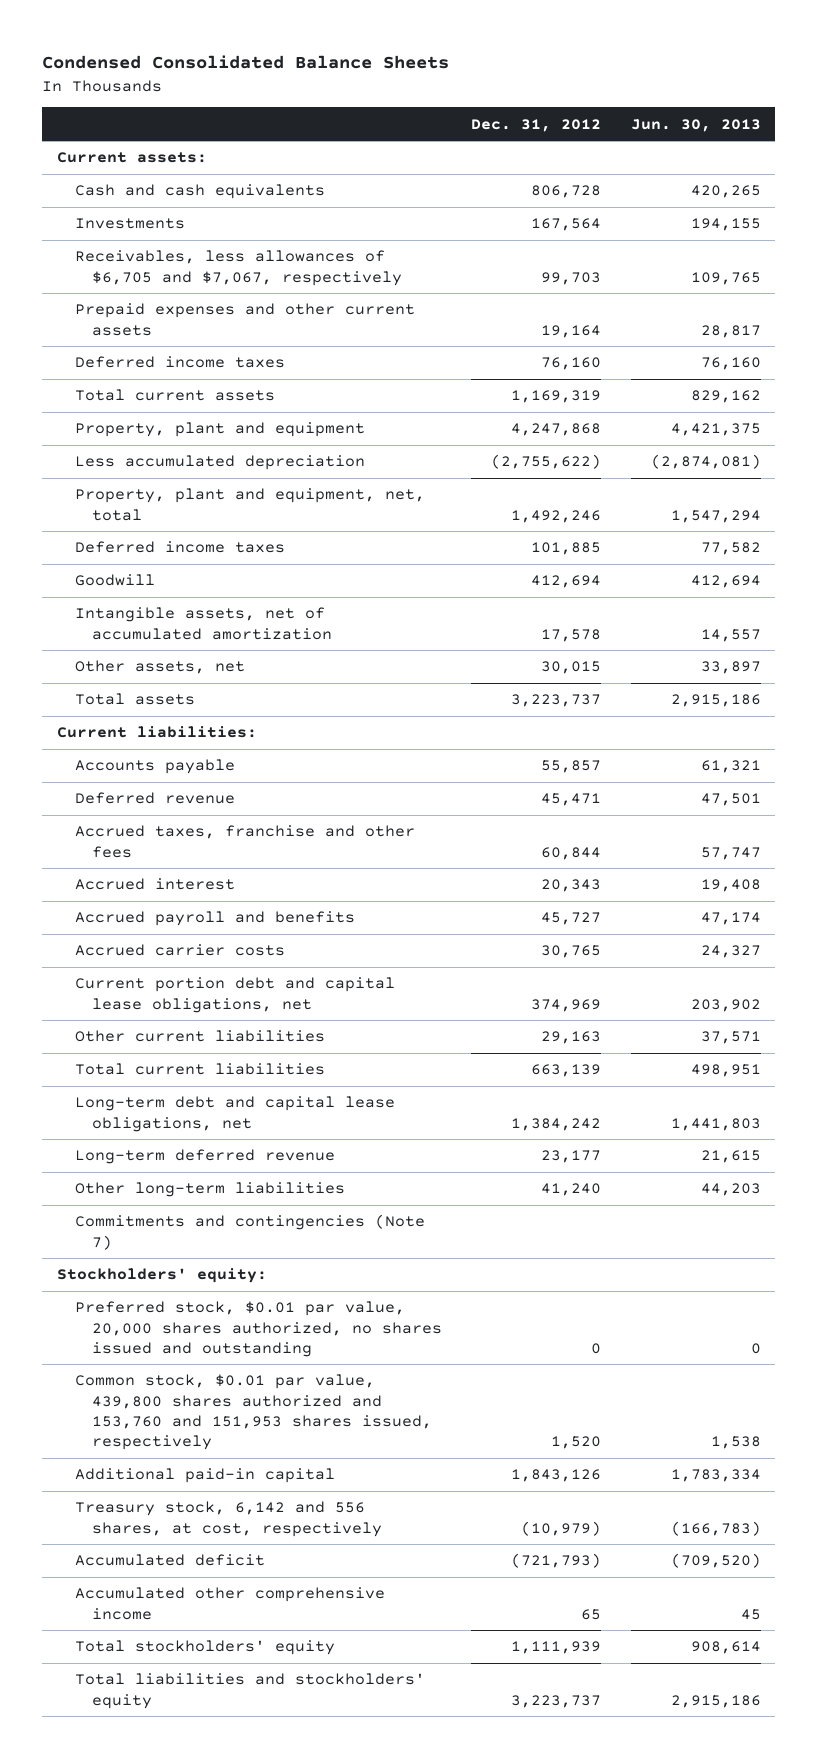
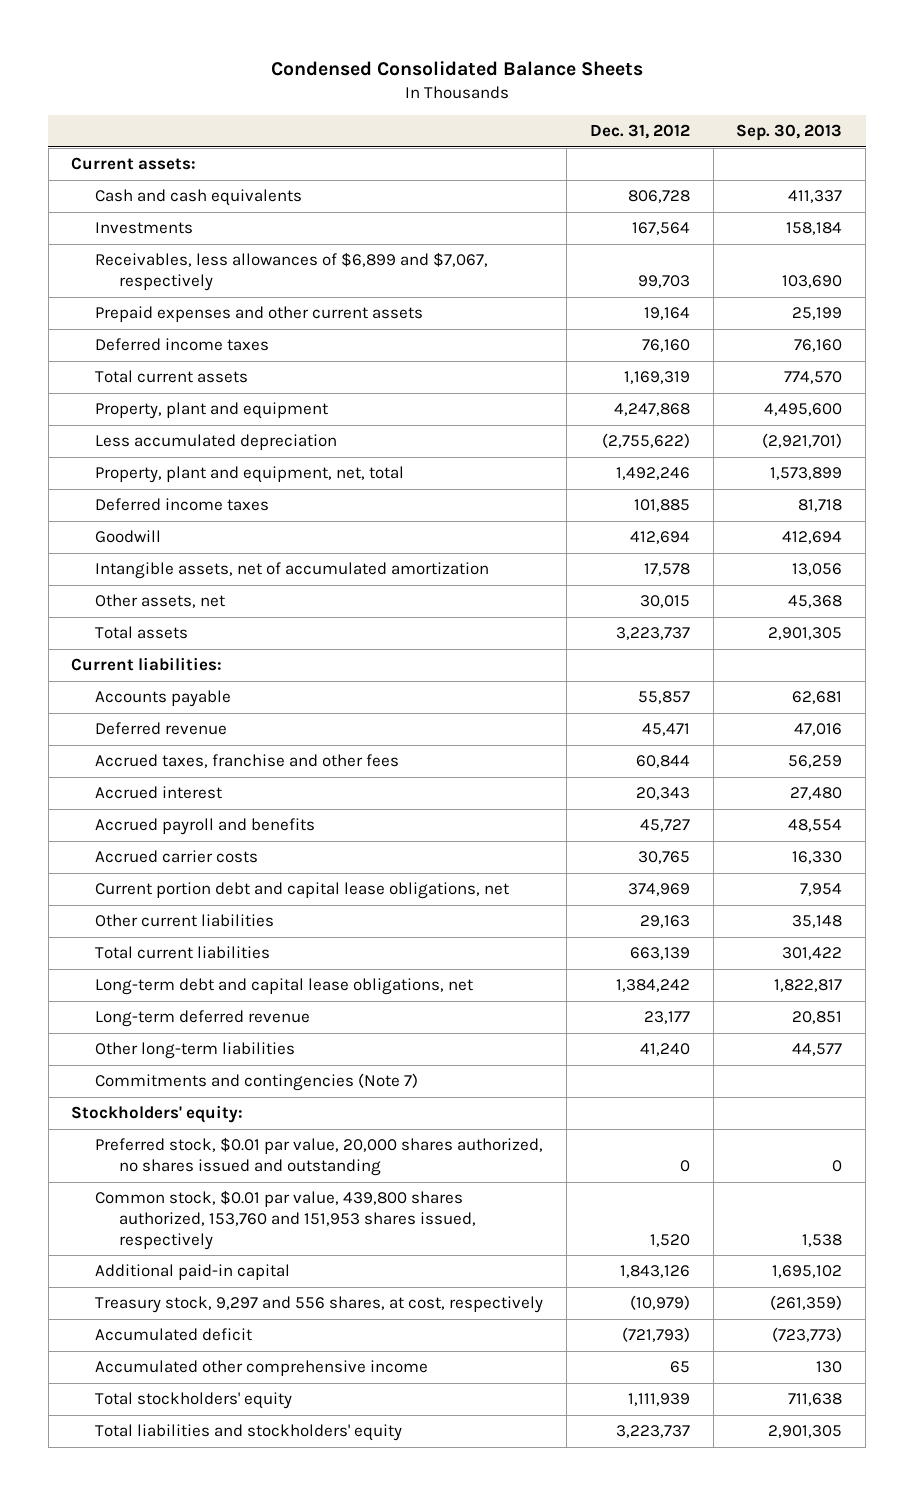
[630,118,761,132] Jun. 30, 2013 -> none
none -> [736,124,843,142] Sep. 30, 2013
[74,250,402,286] Receivables, less allowances of $6,705 and $7,067, respectively -> [95,252,489,292] Receivables, less allowances of $6,899 and $7,067, respectively
[74,1374,432,1450] Common stock, $0.01 par value, 439,800 shares authorized and 153,760 and 151,953 shares issued, respectively -> [95,1190,477,1250] Common stock, $0.01 par value, 439,800 shares authorized, 153,760 and 151,953 shares issued, respectively
[74,1501,382,1537] Treasury stock, 6,142 and 556 shares, at cost, respectively -> [95,1296,544,1314] Treasury stock, 9,297 and 556 shares, at cost, respectively

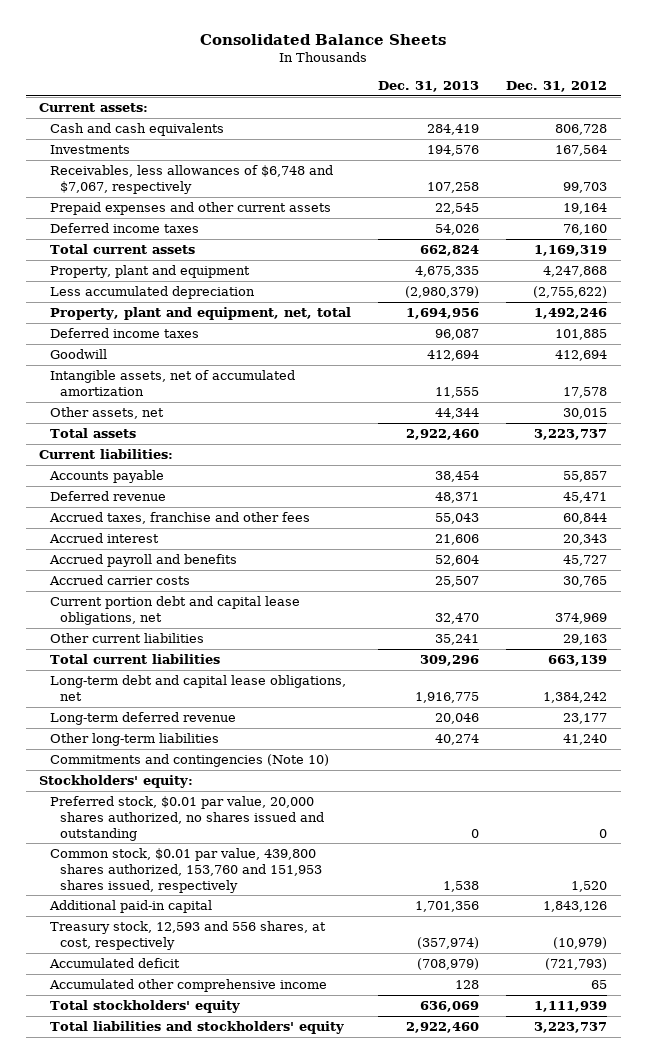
[270,60,643,76] Condensed Consolidated Balance Sheets -> [200,34,447,46] Consolidated Balance Sheets
[736,124,843,142] Sep. 30, 2013 -> none
none -> [377,80,479,92] Dec. 31, 2013
[95,252,489,292] Receivables, less allowances of $6,899 and $7,067, respectively -> [49,164,333,194] Receivables, less allowances of $6,748 and $7,067, respectively
[95,1073,419,1092] Commitments and contingencies (Note 7) -> [49,753,329,767] Commitments and contingencies (Note 10)
[95,1296,544,1314] Treasury stock, 9,297 and 556 shares, at cost, respectively -> [49,920,326,950] Treasury stock, 12,593 and 556 shares, at cost, respectively

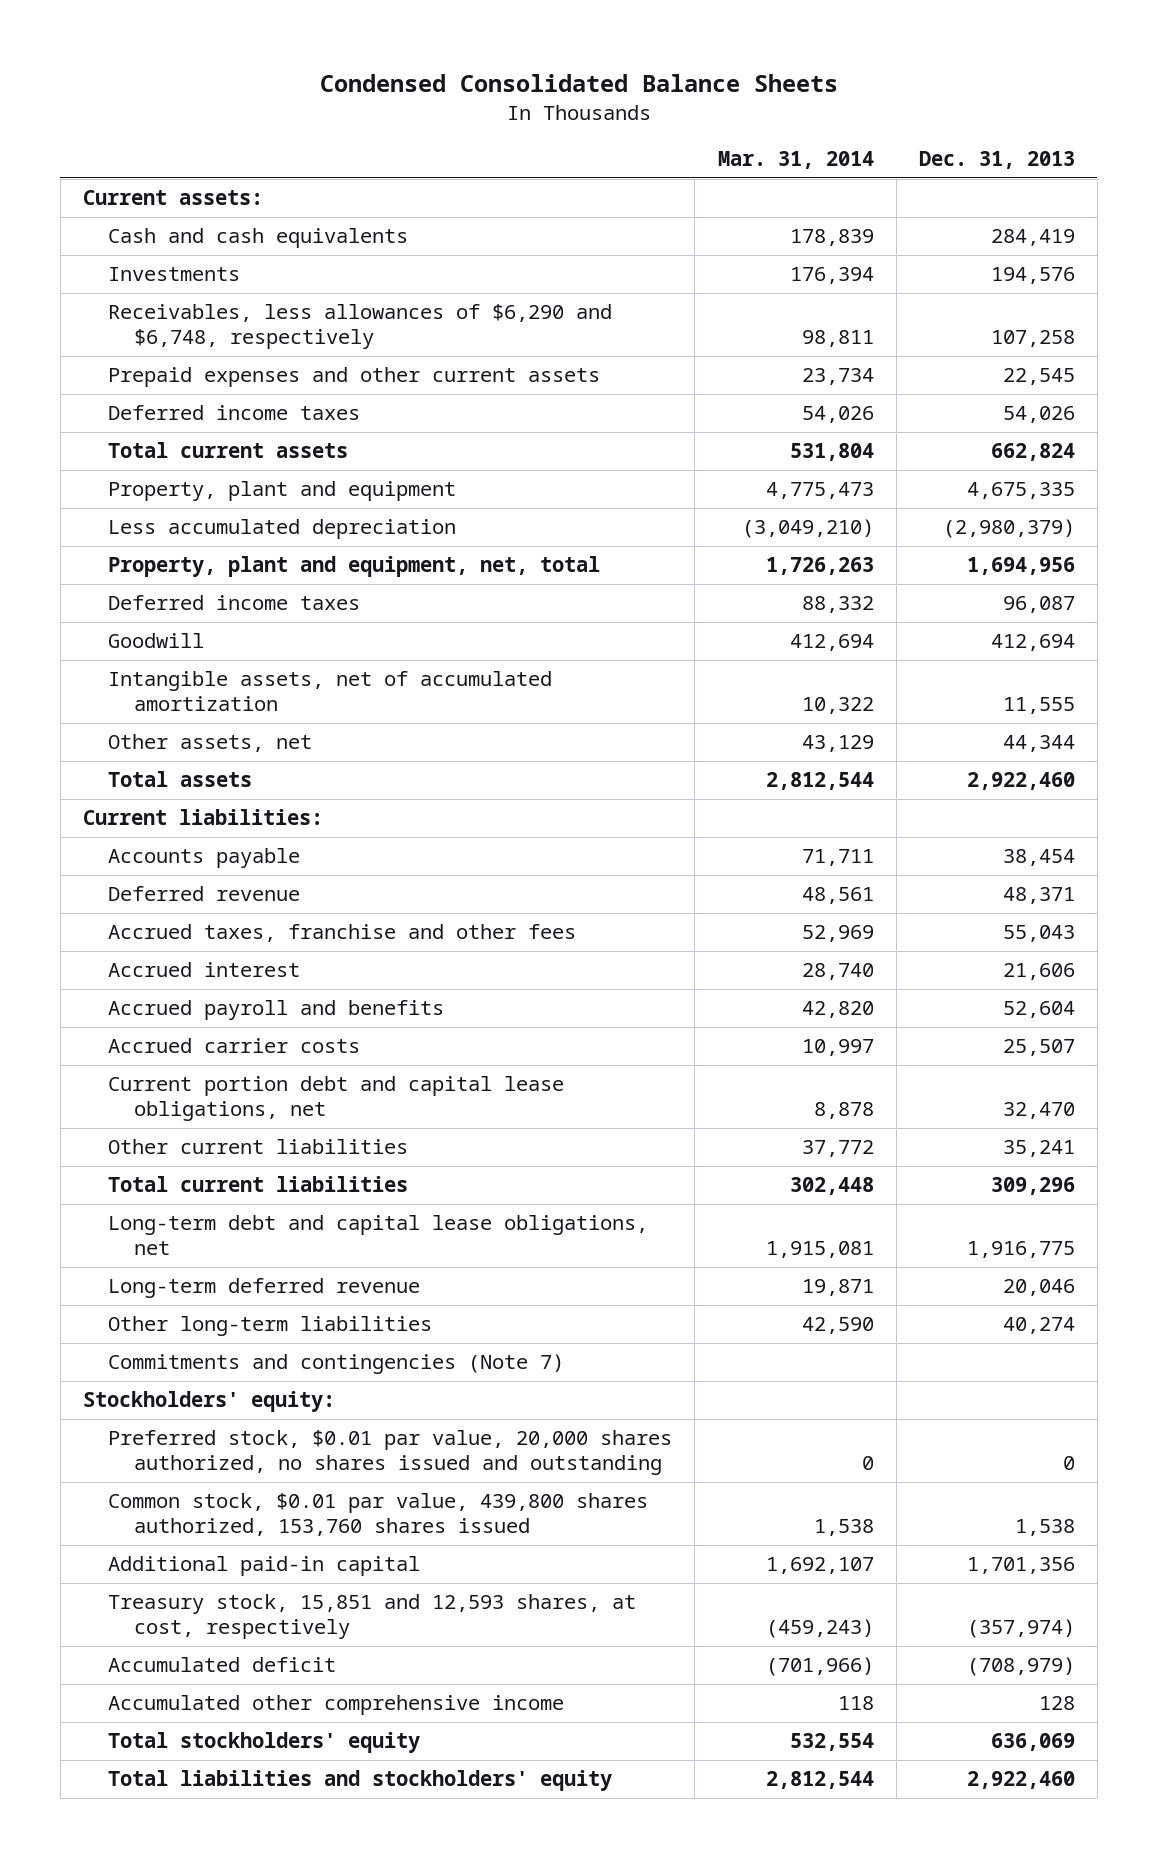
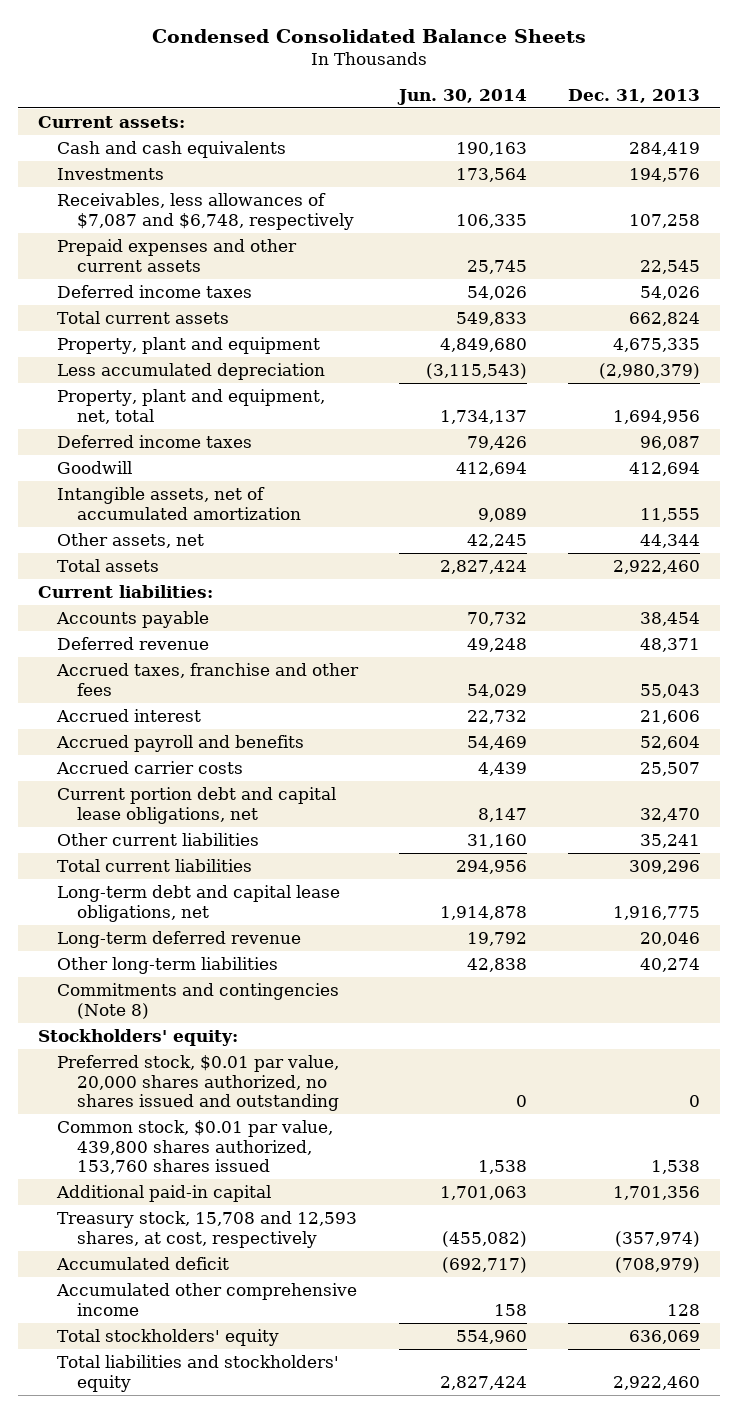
[717,151,874,170] Mar. 31, 2014 -> none
none -> [397,88,528,105] Jun. 30, 2014
[108,304,613,350] Receivables, less allowances of $6,290 and $6,748, respectively -> [57,193,354,230] Receivables, less allowances of $7,087 and $6,748, respectively
[108,1354,565,1375] Commitments and contingencies (Note 7) -> [57,983,340,1019] Commitments and contingencies (Note 8)
[108,1594,637,1640] Treasury stock, 15,851 and 12,593 shares, at cost, respectively -> [57,1211,358,1248] Treasury stock, 15,708 and 12,593 shares, at cost, respectively

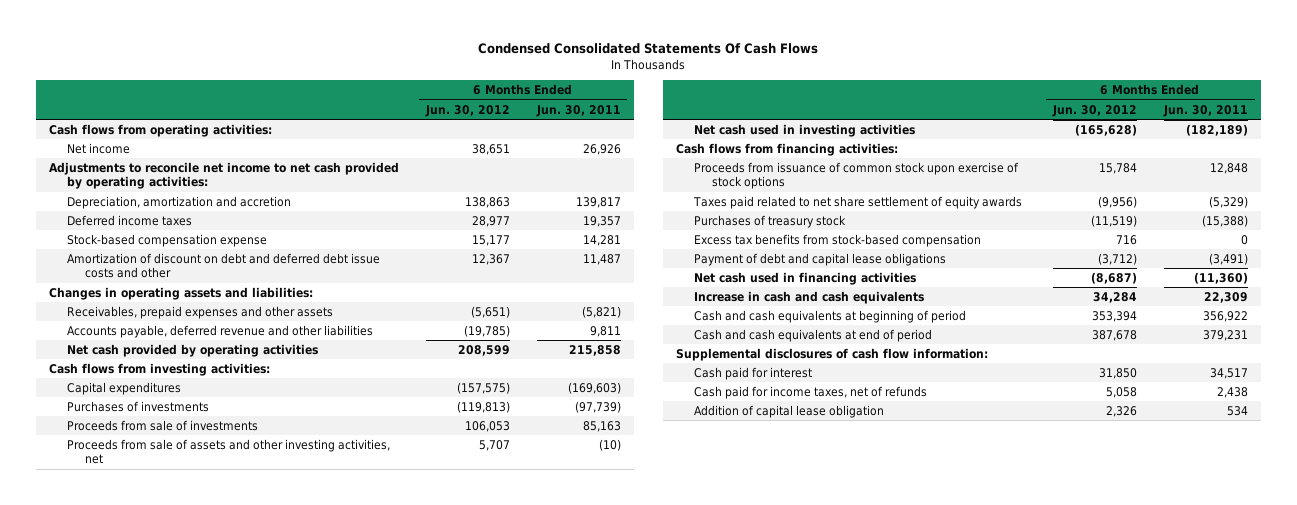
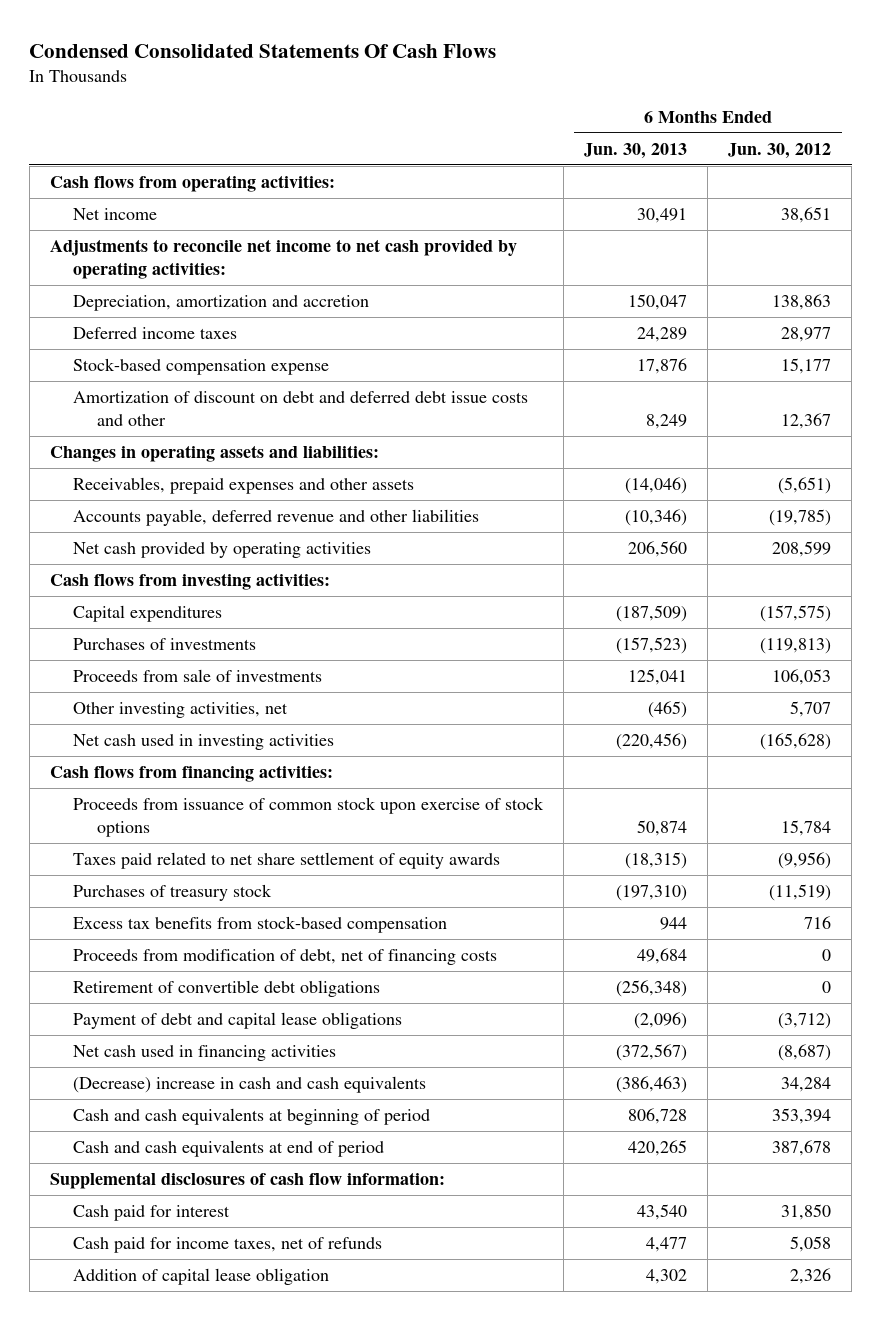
[535,104,621,117] Jun. 30, 2011 -> none
none -> [584,142,688,159] Jun. 30, 2013
[67,438,391,465] Proceeds from sale of assets and other investing activities, net -> [73,702,289,719] Other investing activities, net
none -> [73,949,498,966] Proceeds from modification of debt, net of financing costs
none -> [73,980,381,998] Retirement of convertible debt obligations
[694,290,925,304] Increase in cash and cash equivalents -> [73,1076,427,1094] (Decrease) increase in cash and cash equivalents

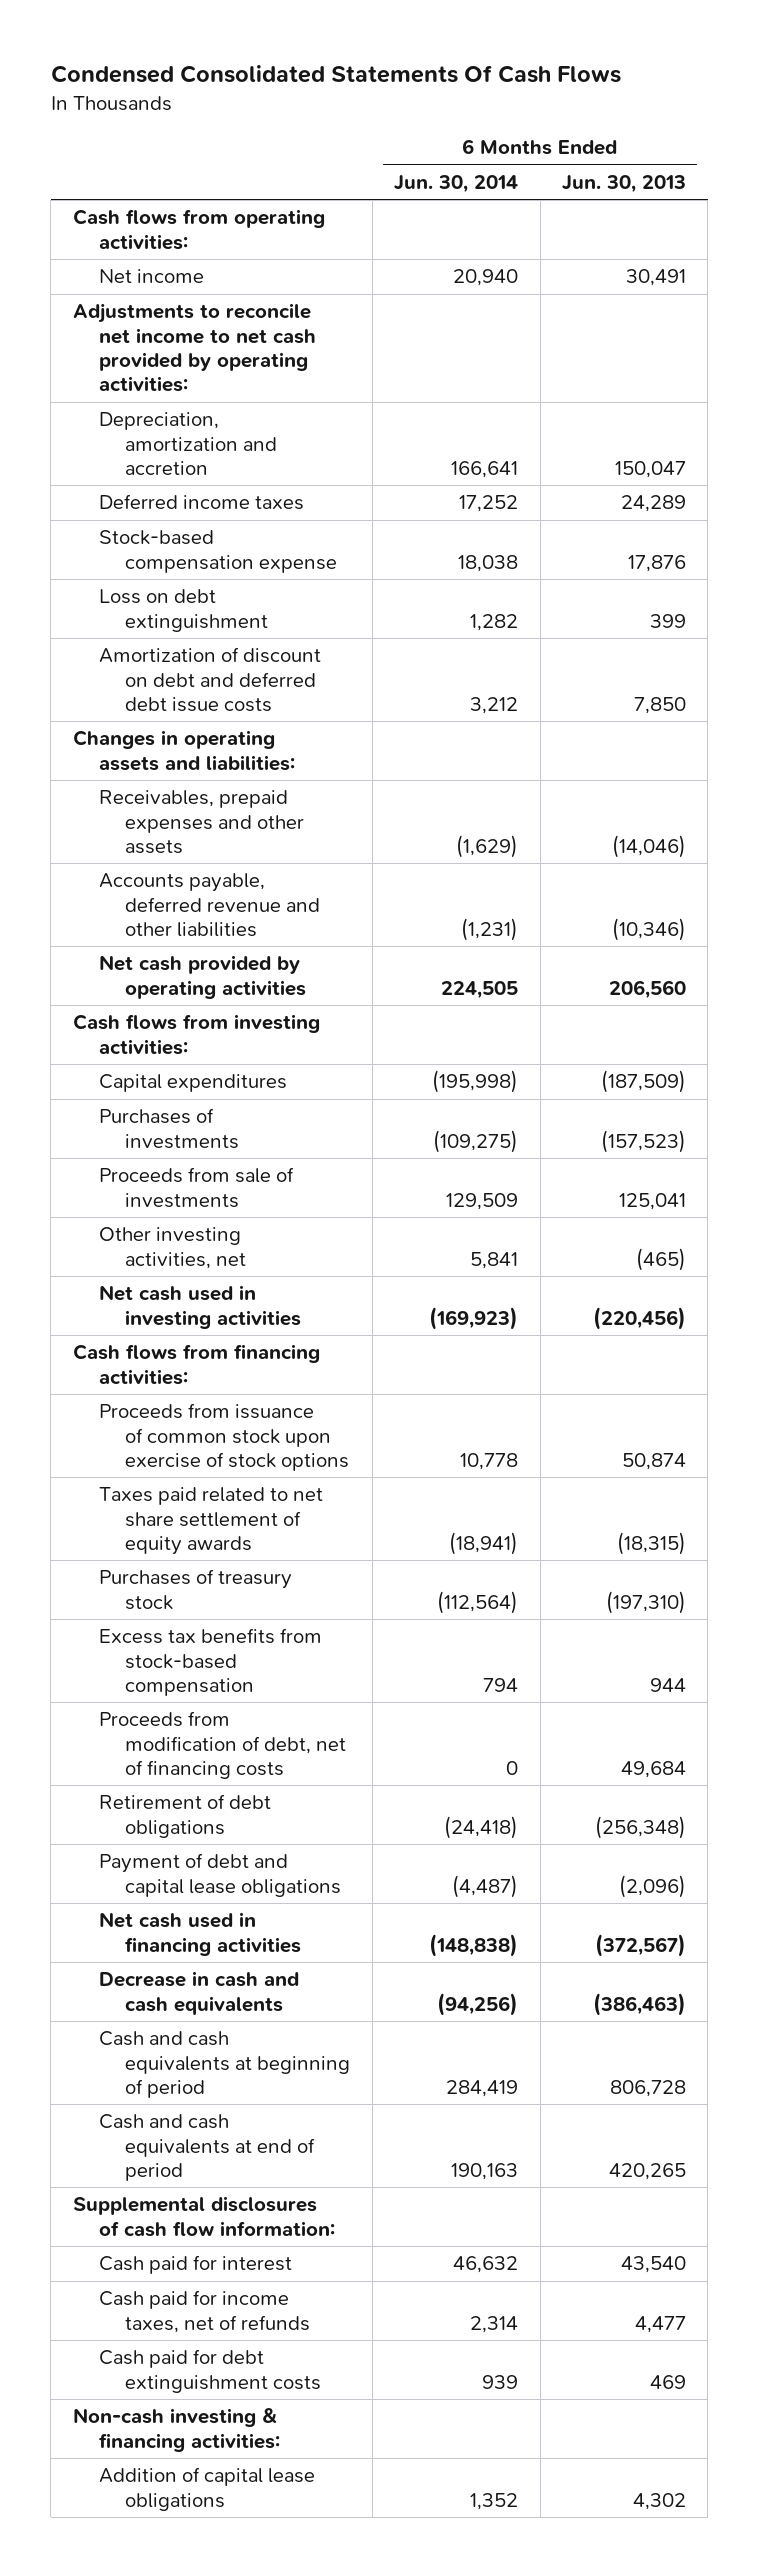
[728,142,832,159] Jun. 30, 2012 -> none
none -> [394,174,519,193] Jun. 30, 2014
none -> [98,589,269,632] Loss on debt extinguishment
[73,391,529,426] Amortization of discount on debt and deferred debt issue costs and other -> [98,647,321,712] Amortization of discount on debt and deferred debt issue costs
[646,413,688,429] 8,249 -> [633,696,686,714] 7,850
[73,980,381,998] Retirement of convertible debt obligations -> [98,1794,271,1838] Retirement of debt obligations
[73,1076,427,1094] (Decrease) increase in cash and cash equivalents -> [98,1971,299,2015] Decrease in cash and cash equivalents
none -> [98,2349,322,2393] Cash paid for debt extinguishment costs
none -> [72,2408,280,2452] Non-cash investing & financing activities:
[73,1268,330,1286] Addition of capital lease obligation -> [98,2467,315,2511] Addition of capital lease obligations

